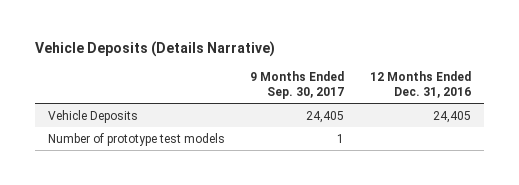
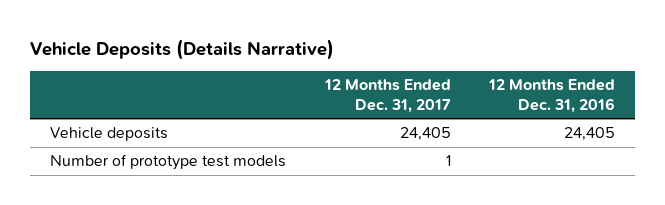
[250,71,345,100] 9 Months Ended Sep. 30, 2017 -> none
none -> [323,79,451,113] 12 Months Ended Dec. 31, 2017
[47,109,138,123] Vehicle Deposits -> [49,127,168,142] Vehicle deposits

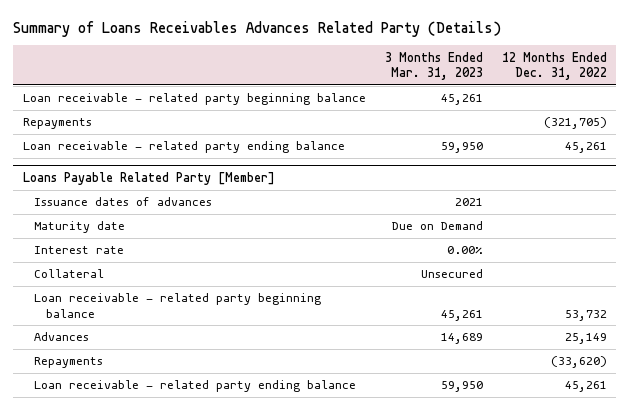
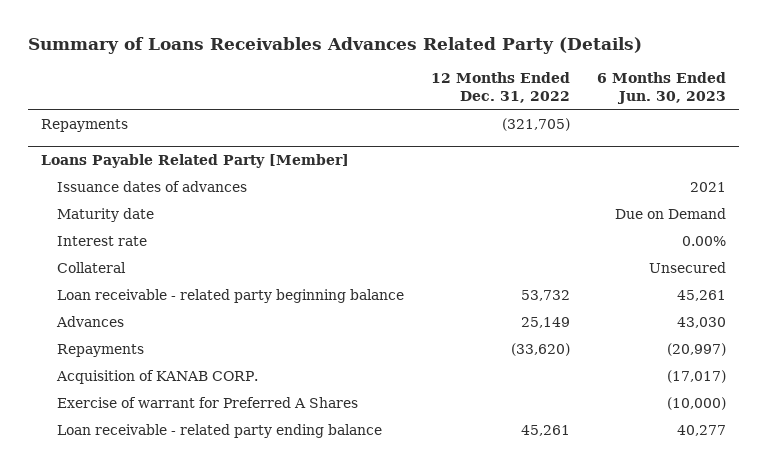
[384,51,483,81] 3 Months Ended Mar. 31, 2023 -> none
none -> [596,71,726,105] 6 Months Ended Jun. 30, 2023
[22,93,366,106] Loan receivable - related party beginning balance -> none
[22,141,345,154] Loan receivable - related party ending balance -> none
none -> [55,369,258,384] Acquisition of KANAB CORP.
none -> [56,396,358,408] Exercise of warrant for Preferred A Shares

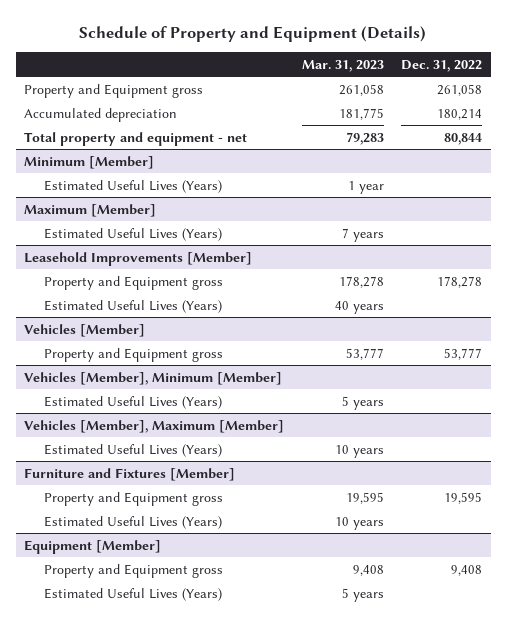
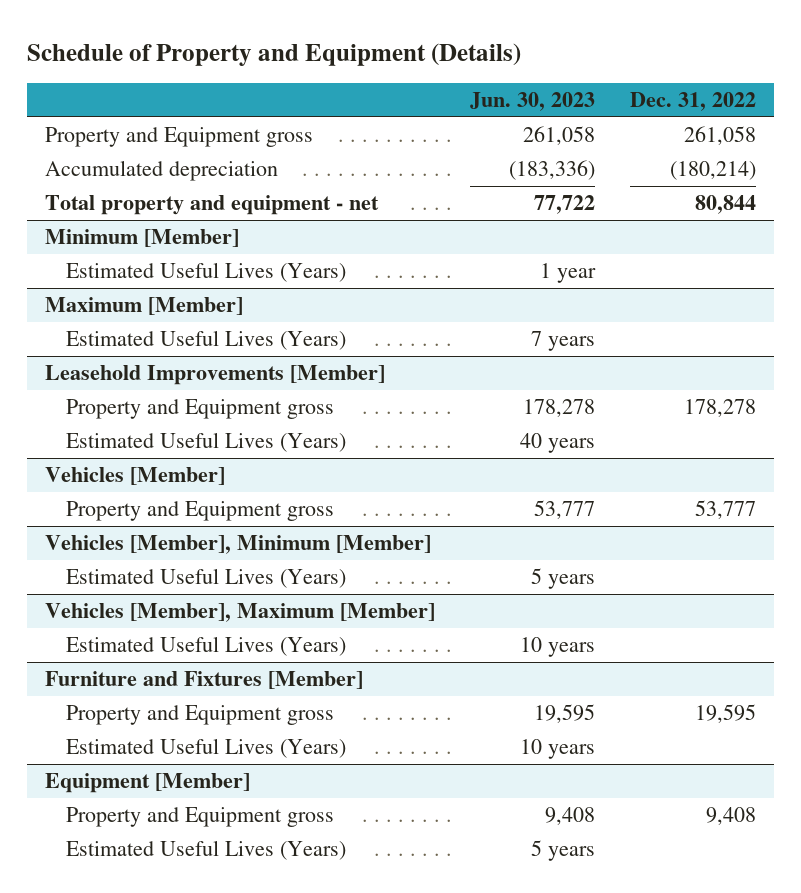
[301,59,384,72] Mar. 31, 2023 -> none
none -> [469,92,595,112] Jun. 30, 2023
[436,108,482,120] 180,214 -> [670,161,757,181] (180,214)

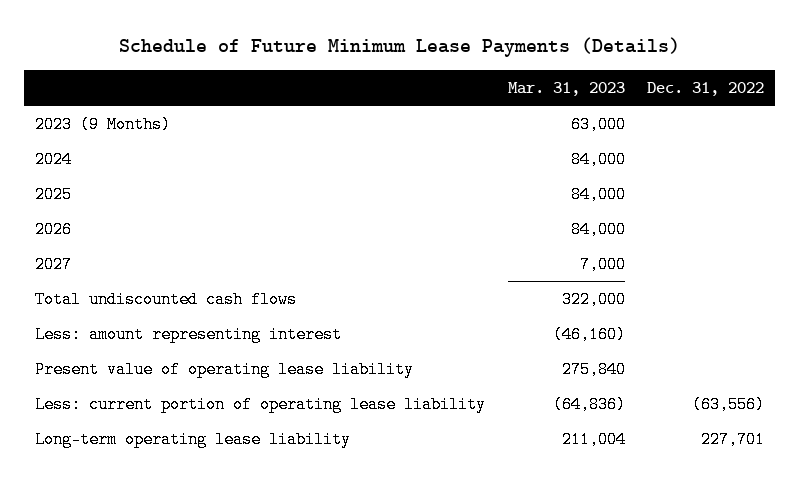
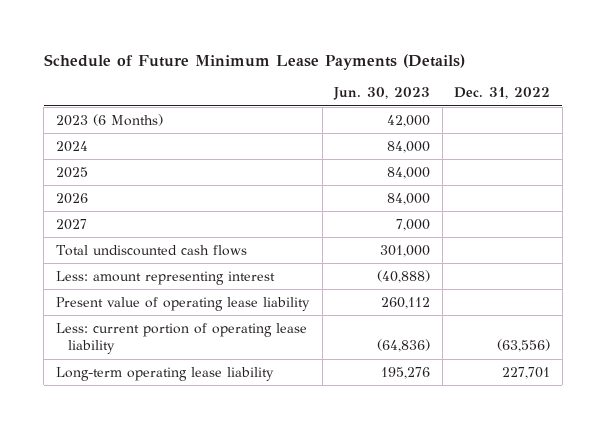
[507,82,625,97] Mar. 31, 2023 -> none
none -> [333,87,431,101] Jun. 30, 2023
[35,116,172,134] 2023 (9 Months) -> [56,113,164,126] 2023 (6 Months)

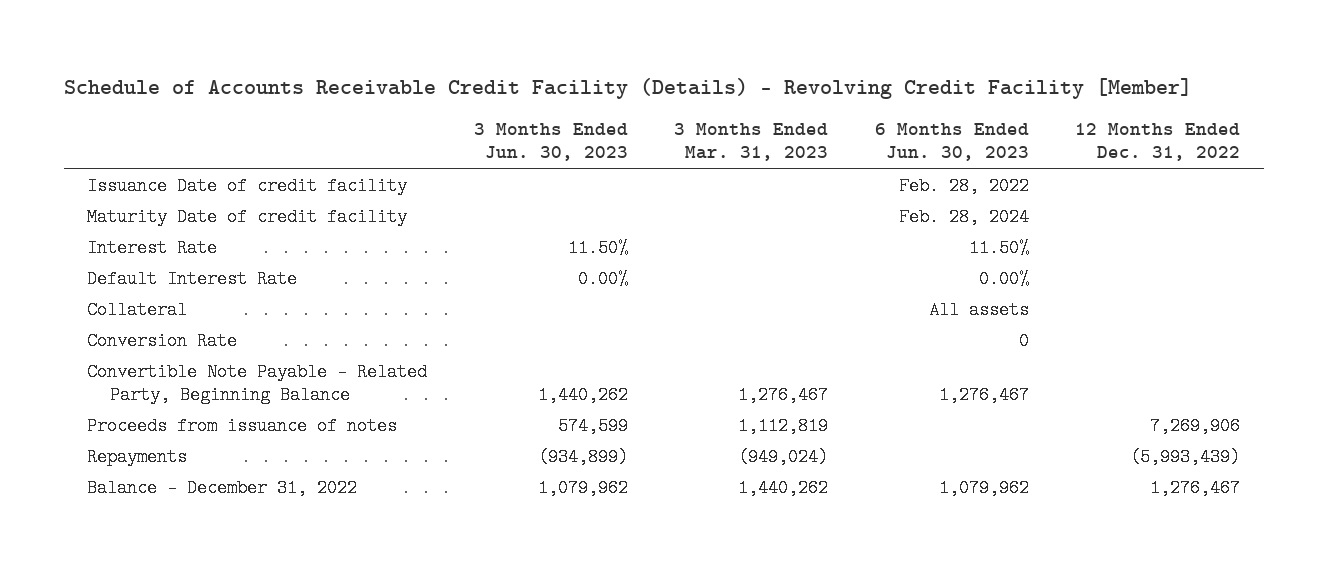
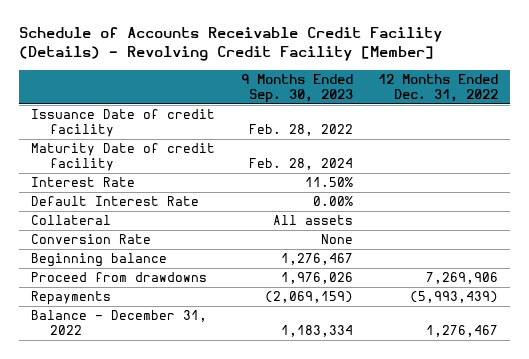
[473,123,628,162] 3 Months Ended Jun. 30, 2023 -> none
[674,123,829,162] 3 Months Ended Mar. 31, 2023 -> none
[874,123,1029,162] 6 Months Ended Jun. 30, 2023 -> none
none -> [240,73,353,103] 9 Months Ended Sep. 30, 2023
[87,362,428,404] Convertible Note Payable - Related Party, Beginning Balance -> [31,253,168,268] Beginning balance
[87,416,398,435] Proceeds from issuance of notes -> [31,272,208,283] Proceed from drawdowns

